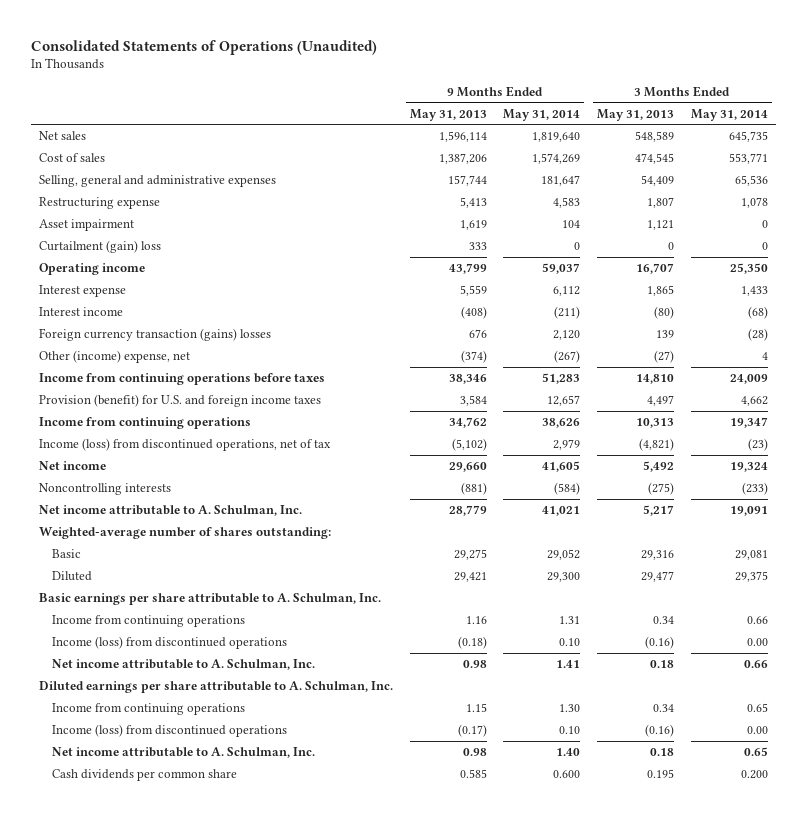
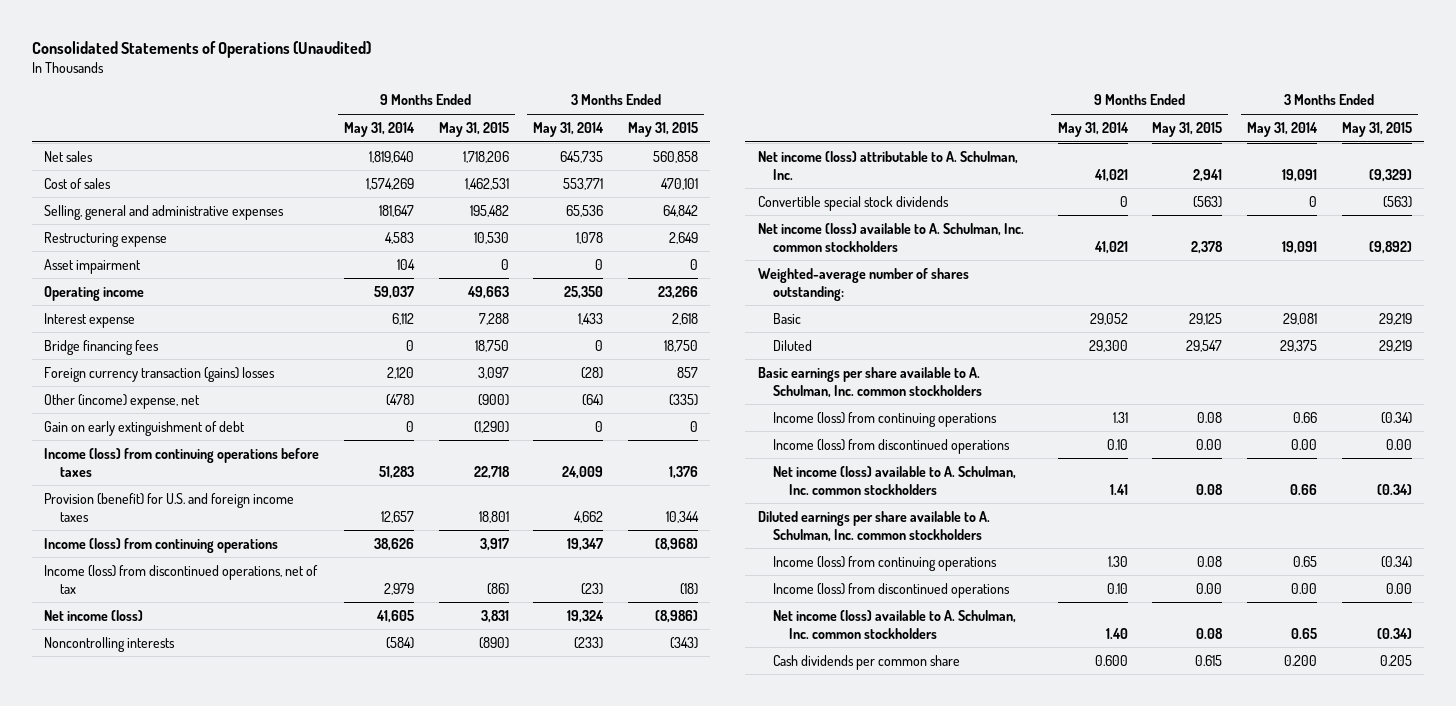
[409,108,487,121] May 31, 2013 -> none
[596,108,674,121] May 31, 2013 -> none
none -> [438,121,509,137] May 31, 2015
none -> [628,121,699,137] May 31, 2015
[39,240,162,254] Curtailment (gain) loss -> none
[39,307,124,317] Interest income -> none
none -> [44,339,160,355] Bridge financing fees
[554,350,581,364] (267) -> [386,393,415,406] (478)
[761,352,768,361] 4 -> [582,393,604,406] (64)
none -> [44,420,246,436] Gain on early extinguishment of debt
[39,373,326,386] Income from continuing operations before taxes -> [44,447,320,477] Income (loss) from continuing operations before taxes
[39,417,252,430] Income from continuing operations -> [44,537,279,553] Income (loss) from continuing operations
[39,461,107,471] Net income -> [44,609,144,621] Net income (loss)
[39,505,303,517] Net income attributable to A. Schulman, Inc. -> [757,150,1018,180] Net income (loss) attributable to A. Schulman, Inc.
none -> [757,195,949,211] Convertible special stock dividends
none -> [757,222,1024,252] Net income (loss) available to A. Schulman, Inc. common stockholders
[39,593,382,606] Basic earnings per share attributable to A. Schulman, Inc. -> [757,366,983,398] Basic earnings per share available to A. Schulman, Inc. common stockholders
[51,615,245,628] Income from continuing operations -> [773,411,998,427] Income (loss) from continuing operations
[51,659,315,671] Net income attributable to A. Schulman, Inc. -> [773,465,1017,495] Net income (loss) available to A. Schulman, Inc. common stockholders
[39,681,394,694] Diluted earnings per share attributable to A. Schulman, Inc. -> [757,510,990,542] Diluted earnings per share available to A. Schulman, Inc. common stockholders
[51,703,245,716] Income from continuing operations -> [773,555,998,571] Income (loss) from continuing operations
[51,747,315,759] Net income attributable to A. Schulman, Inc. -> [773,609,1017,639] Net income (loss) available to A. Schulman, Inc. common stockholders

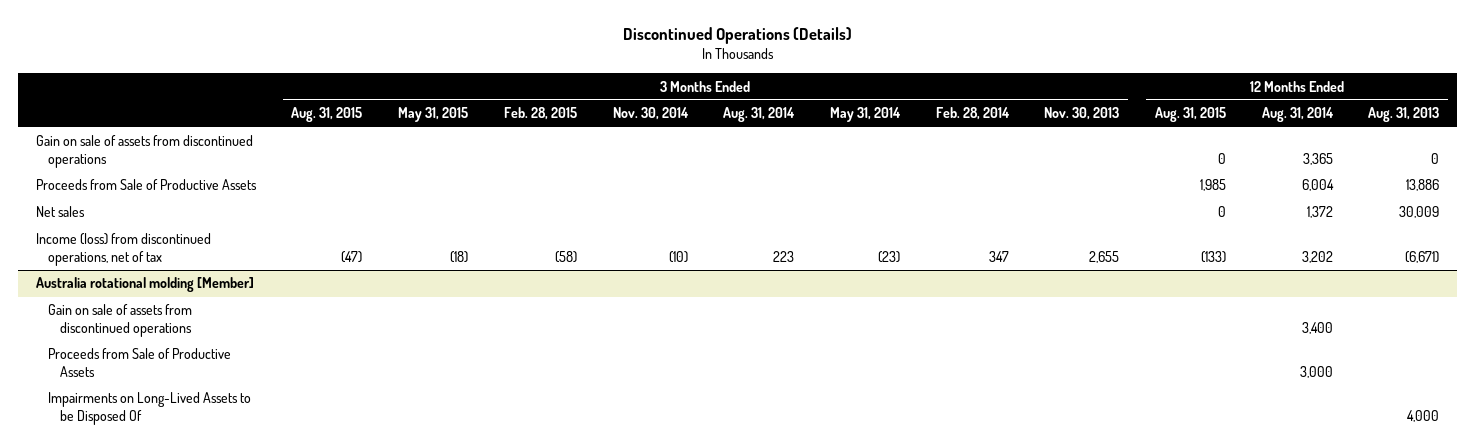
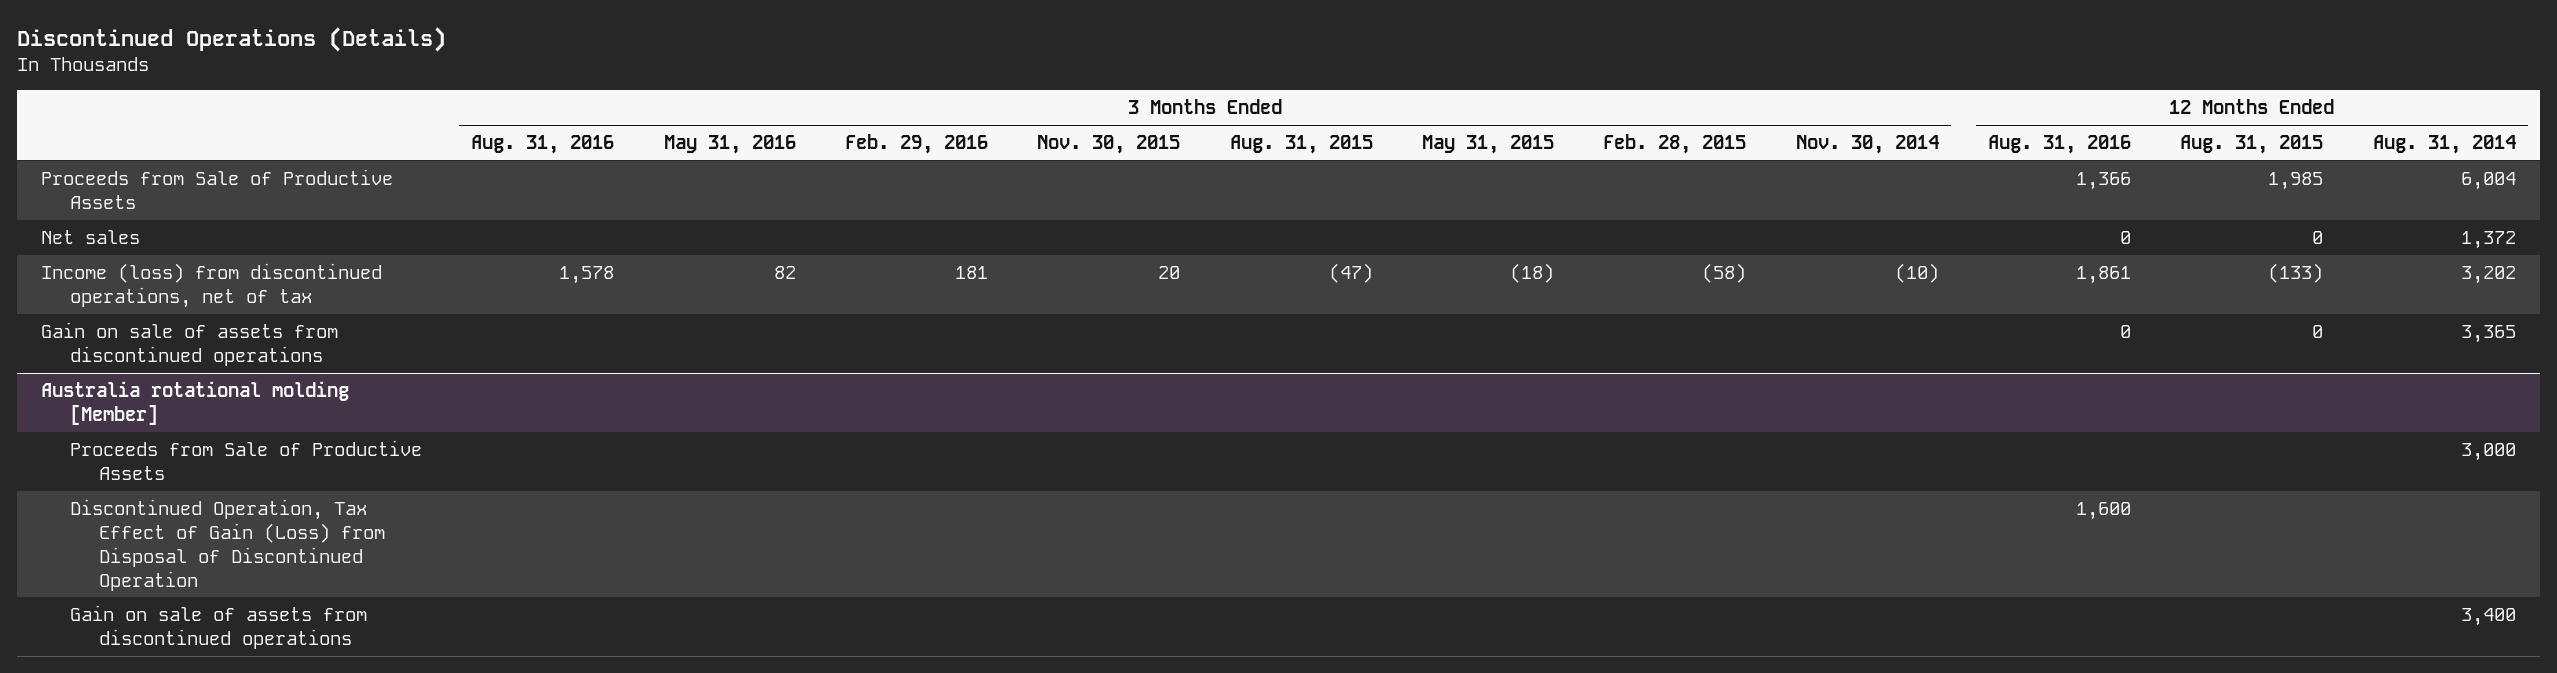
[723,107,796,123] Aug. 31, 2014 -> none
[829,107,901,123] May 31, 2014 -> none
[935,107,1010,121] Feb. 28, 2014 -> none
[1044,107,1120,121] Nov. 30, 2013 -> none
[1368,107,1440,123] Aug. 31, 2013 -> none
none -> [471,135,615,155] Aug. 31, 2016
none -> [663,135,796,155] May 31, 2016
none -> [845,134,989,155] Feb. 29, 2016
none -> [1037,135,1181,155] Nov. 30, 2015
none -> [1988,135,2132,155] Aug. 31, 2016
[35,135,253,169] Gain on sale of assets from discontinued operations -> [41,322,339,366] Gain on sale of assets from discontinued operations
[47,392,251,426] Impairments on Long-Lived Assets to be Disposed Of -> none
none -> [70,499,385,591] Discontinued Operation, Tax Effect of Gain (Loss) from Disposal of Discontinued Operation
[47,304,193,338] Gain on sale of assets from discontinued operations -> [70,605,368,649] Gain on sale of assets from discontinued operations

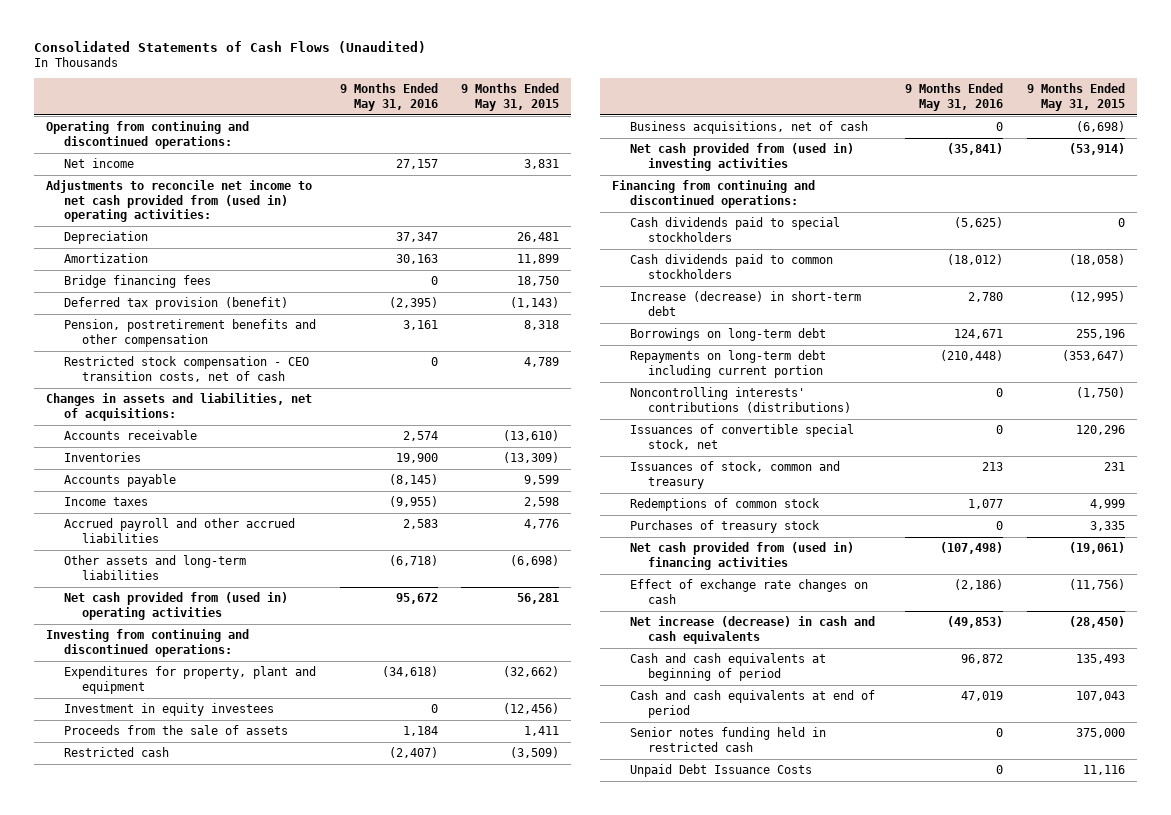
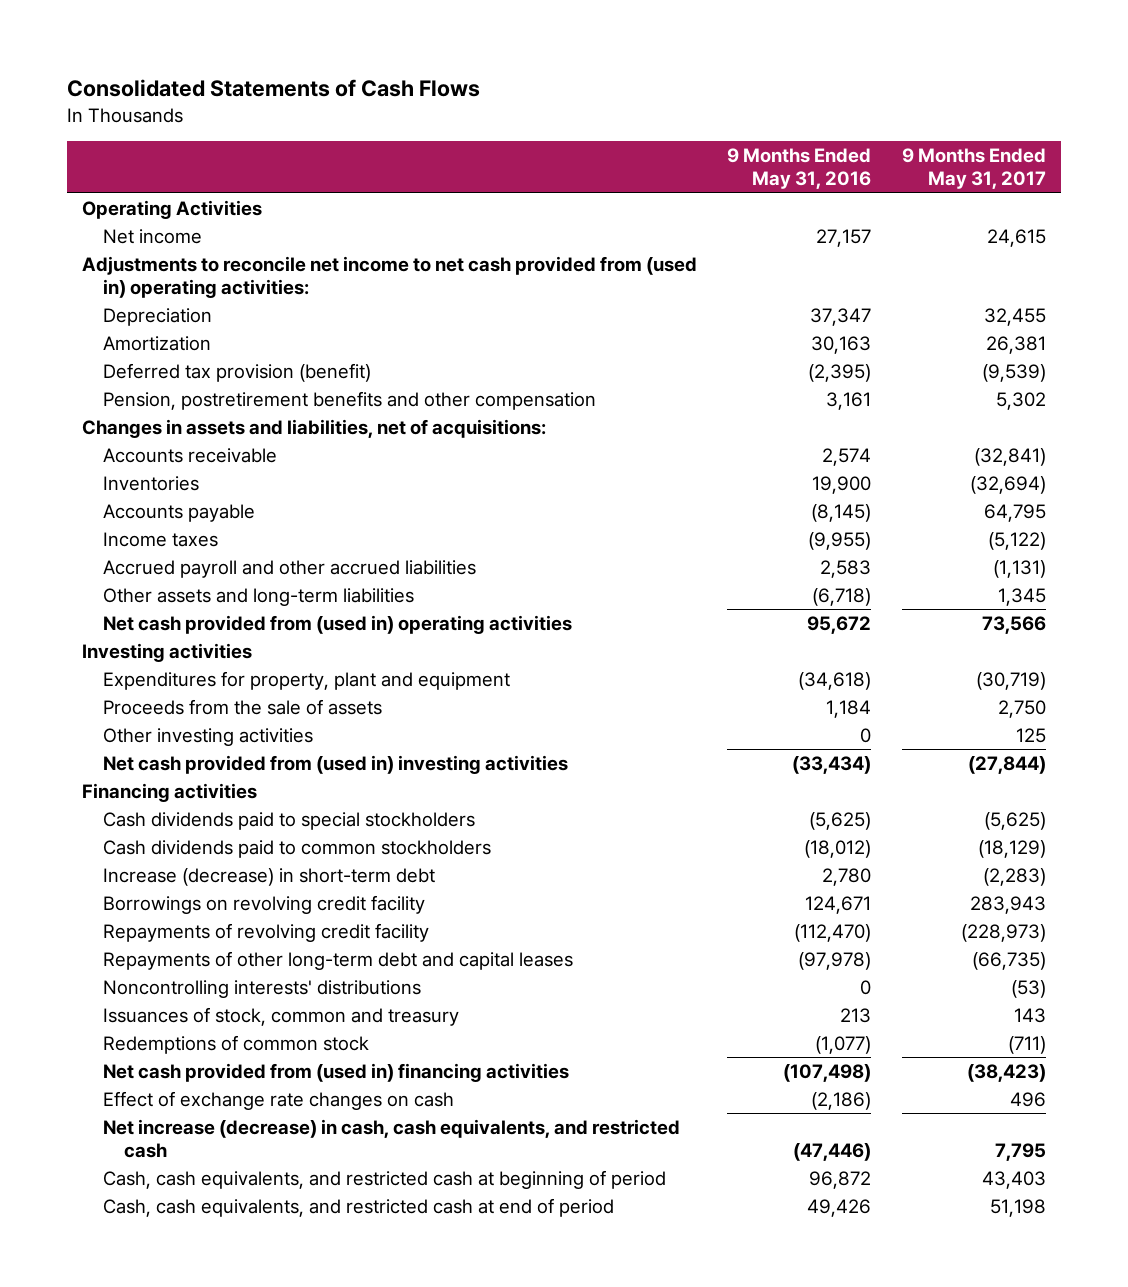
[33,40,426,53] Consolidated Statements of Cash Flows (Unaudited) -> [66,79,480,98] Consolidated Statements of Cash Flows
[461,83,560,112] 9 Months Ended May 31, 2015 -> none
none -> [901,148,1046,190] 9 Months Ended May 31, 2017
[45,121,249,149] Operating from continuing and discontinued operations: -> [81,199,262,219] Operating Activities
[63,275,211,289] Bridge financing fees -> none
[63,356,309,382] Restricted stock compensation - CEO transition costs, net of cash -> none
[45,629,249,657] Investing from continuing and discontinued operations: -> [81,642,252,662] Investing activities
[63,703,274,717] Investment in equity investees -> none
[63,747,169,758] Restricted cash -> none
[629,121,868,135] Business acquisitions, net of cash -> none
none -> [103,727,314,746] Other investing activities
[947,143,1004,156] (35,841) -> [792,755,872,774] (33,434)
[611,180,815,208] Financing from continuing and discontinued operations: -> [81,782,257,802] Financing activities
[629,350,826,378] Repayments on long-term debt including current portion -> none
[629,424,854,450] Issuances of convertible special stock, net -> none
[629,328,826,342] Borrowings on long-term debt -> [103,894,426,914] Borrowings on revolving credit facility
none -> [103,922,430,942] Repayments of revolving credit facility
none -> [103,950,574,970] Repayments of other long-term debt and capital leases
[629,387,851,413] Noncontrolling interests' contributions (distributions) -> [103,979,422,998] Noncontrolling interests' distributions
[629,520,820,534] Purchases of treasury stock -> none
[968,499,1004,510] 1,077 -> [815,1035,872,1054] (1,077)
[629,727,826,752] Senior notes funding held in restricted cash -> none
[629,764,812,778] Unpaid Debt Issuance Costs -> none
[629,616,875,644] Net increase (decrease) in cash and cash equivalents -> [103,1118,681,1158] Net increase (decrease) in cash, cash equivalents, and restricted cash
[947,616,1004,629] (49,853) -> [793,1142,872,1161] (47,446)
[629,653,826,681] Cash and cash equivalents at beginning of period -> [103,1169,667,1189] Cash, cash equivalents, and restricted cash at beginning of period
[629,690,875,718] Cash and cash equivalents at end of period -> [103,1197,615,1217] Cash, cash equivalents, and restricted cash at end of period
[961,691,1004,702] 47,019 -> [807,1198,872,1217] 49,426

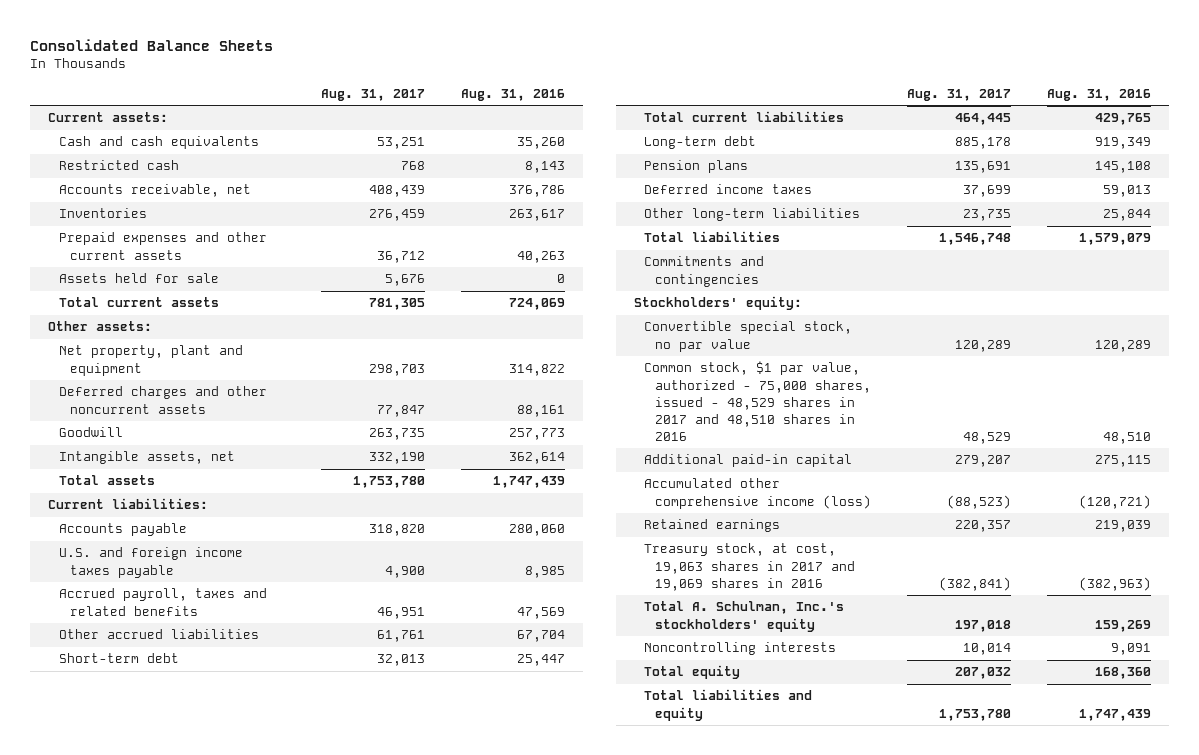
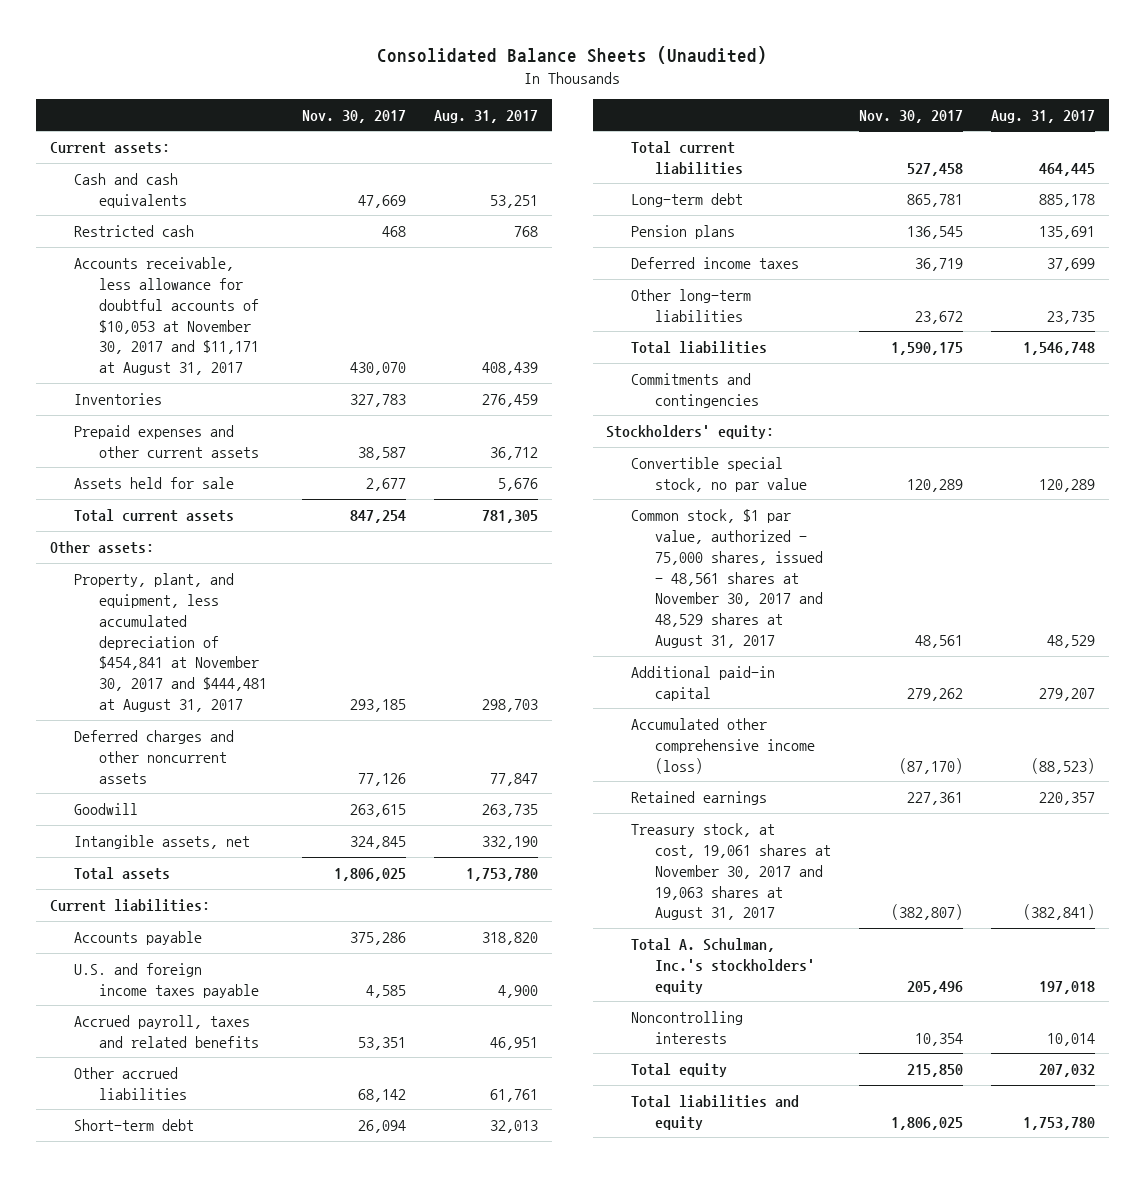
[30,38,274,51] Consolidated Balance Sheets -> [377,45,768,64] Consolidated Balance Sheets (Unaudited)
[461,89,566,102] Aug. 31, 2016 -> none
none -> [302,109,407,123] Nov. 30, 2017
[58,184,251,198] Accounts receivable, net -> [74,256,259,376] Accounts receivable, less allowance for doubtful accounts of $10,053 at November 30, 2017 and $11,171 at August 31, 2017
[58,345,243,376] Net property, plant and equipment -> [74,572,267,713] Property, plant, and equipment, less accumulated depreciation of $454,841 at November 30, 2017 and $444,481 at August 31, 2017
[644,361,872,441] Common stock, $1 par value, authorized - 75,000 shares, issued - 48,529 shares in 2017 and 48,510 shares in 2016 -> [630,508,824,649] Common stock, $1 par value, authorized - 75,000 shares, issued - 48,561 shares at November 30, 2017 and 48,529 shares at August 31, 2017
[644,543,856,591] Treasury stock, at cost, 19,063 shares in 2017 and 19,069 shares in 2016 -> [630,822,832,921] Treasury stock, at cost, 19,061 shares at November 30, 2017 and 19,063 shares at August 31, 2017

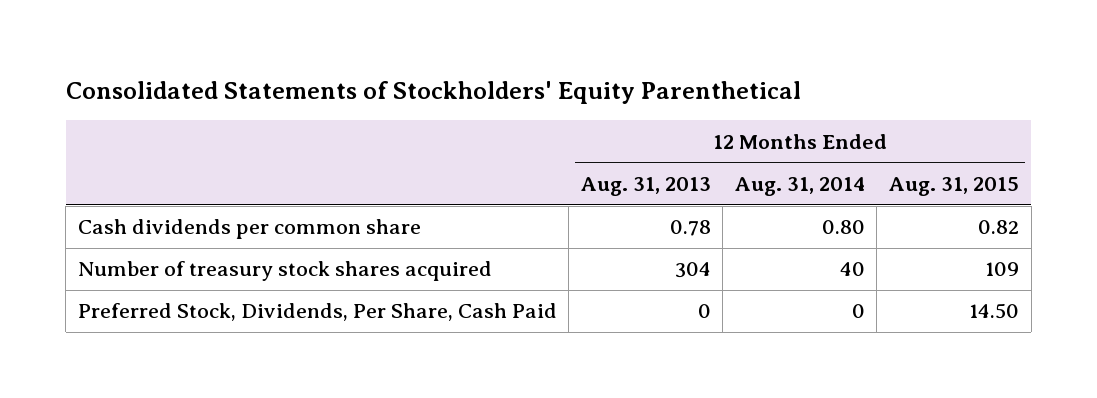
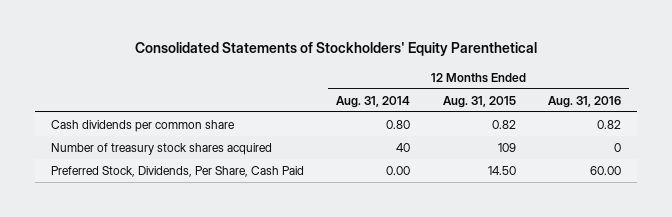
[580,176,711,196] Aug. 31, 2013 -> none
none -> [548,95,622,108] Aug. 31, 2016
[851,304,865,319] 0 -> [386,165,411,175] 0.00

